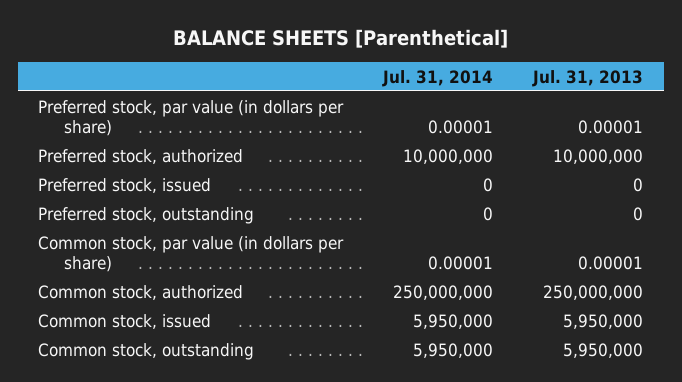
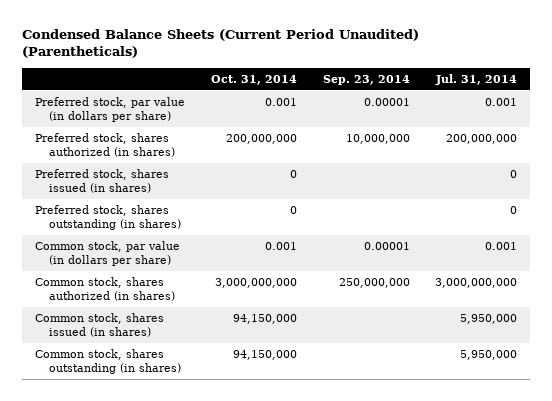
[172,28,508,48] BALANCE SHEETS [Parenthetical] -> [22,29,420,59] Condensed Balance Sheets (Current Period Unaudited) (Parentheticals)
[532,69,644,87] Jul. 31, 2013 -> none
none -> [210,74,297,85] Oct. 31, 2014
none -> [322,74,410,85] Sep. 23, 2014
[428,119,494,134] 0.00001 -> [485,98,518,107] 0.001
[38,148,244,164] Preferred stock, authorized -> [34,133,175,158] Preferred stock, shares authorized (in shares)
[403,148,494,164] 10,000,000 -> [446,134,518,145] 200,000,000
[38,177,212,193] Preferred stock, issued -> [34,169,169,194] Preferred stock, shares issued (in shares)
[38,206,255,224] Preferred stock, outstanding -> [34,205,181,231] Preferred stock, shares outstanding (in shares)
[428,255,494,270] 0.00001 -> [485,242,518,251] 0.001
[38,284,244,300] Common stock, authorized -> [34,277,175,302] Common stock, shares authorized (in shares)
[393,284,494,300] 250,000,000 -> [435,278,518,289] 3,000,000,000
[38,313,212,329] Common stock, issued -> [34,313,164,338] Common stock, shares issued (in shares)
[38,342,255,360] Common stock, outstanding -> [34,349,181,375] Common stock, shares outstanding (in shares)

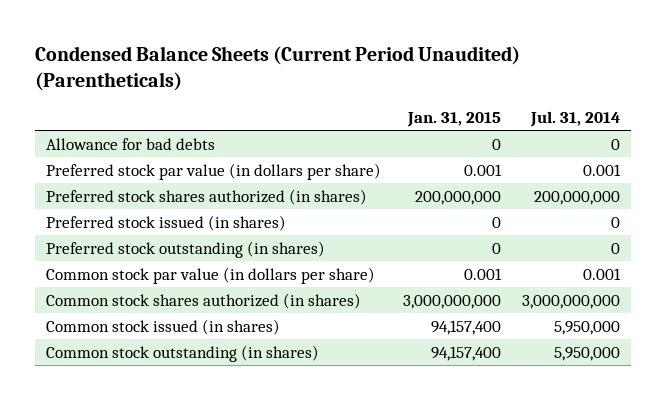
[210,74,297,85] Oct. 31, 2014 -> none
[322,74,410,85] Sep. 23, 2014 -> none
none -> [406,111,501,127] Jan. 31, 2015
none -> [46,137,216,150] Allowance for bad debts
[34,97,185,123] Preferred stock, par value (in dollars per share) -> [46,162,382,180] Preferred stock par value (in dollars per share)
[34,133,175,158] Preferred stock, shares authorized (in shares) -> [46,188,368,205] Preferred stock shares authorized (in shares)
[34,169,169,194] Preferred stock, shares issued (in shares) -> [46,214,287,231] Preferred stock issued (in shares)
[34,205,181,231] Preferred stock, shares outstanding (in shares) -> [46,240,326,258] Preferred stock outstanding (in shares)
[34,241,180,267] Common stock, par value (in dollars per share) -> [46,266,376,284] Common stock par value (in dollars per share)
[34,277,175,302] Common stock, shares authorized (in shares) -> [46,292,362,309] Common stock shares authorized (in shares)
[34,313,164,338] Common stock, shares issued (in shares) -> [46,318,281,335] Common stock issued (in shares)
[34,349,181,375] Common stock, shares outstanding (in shares) -> [46,344,320,362] Common stock outstanding (in shares)

